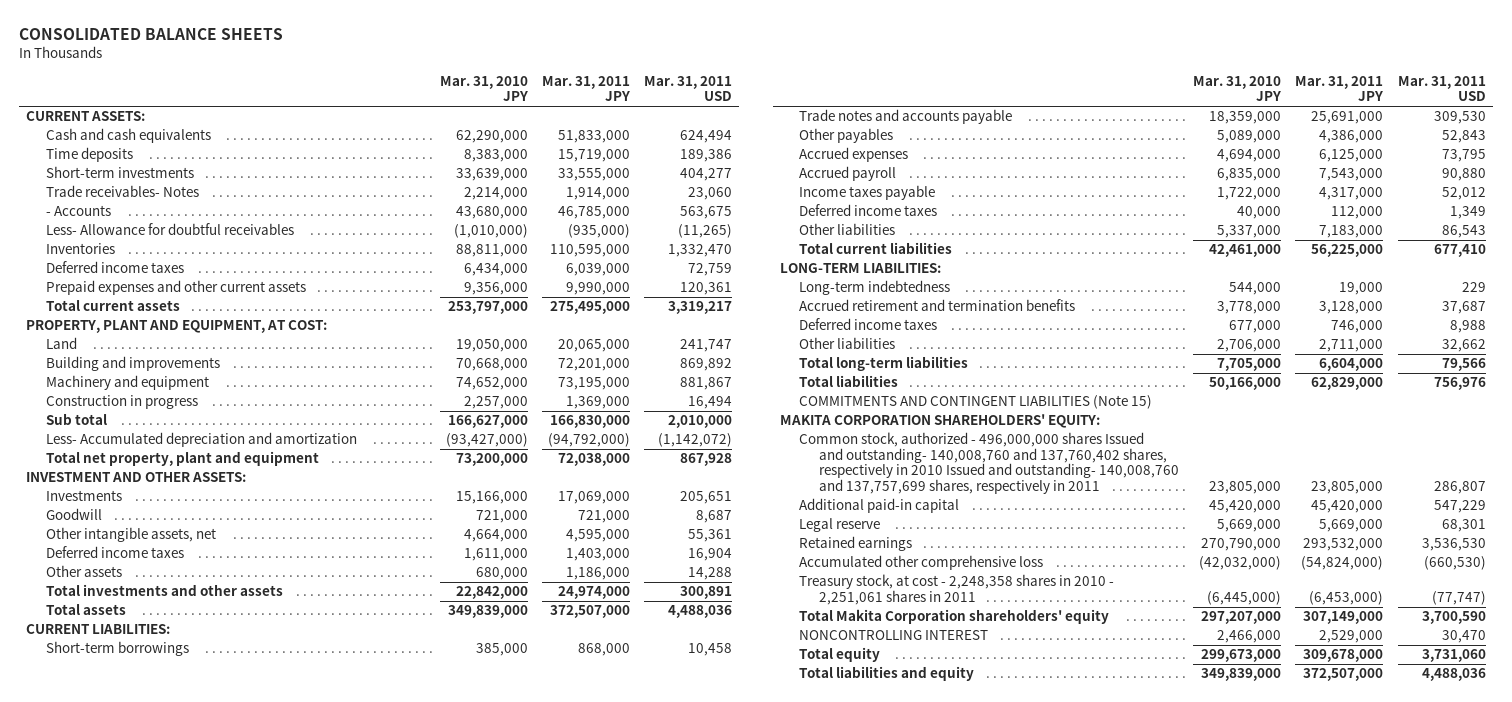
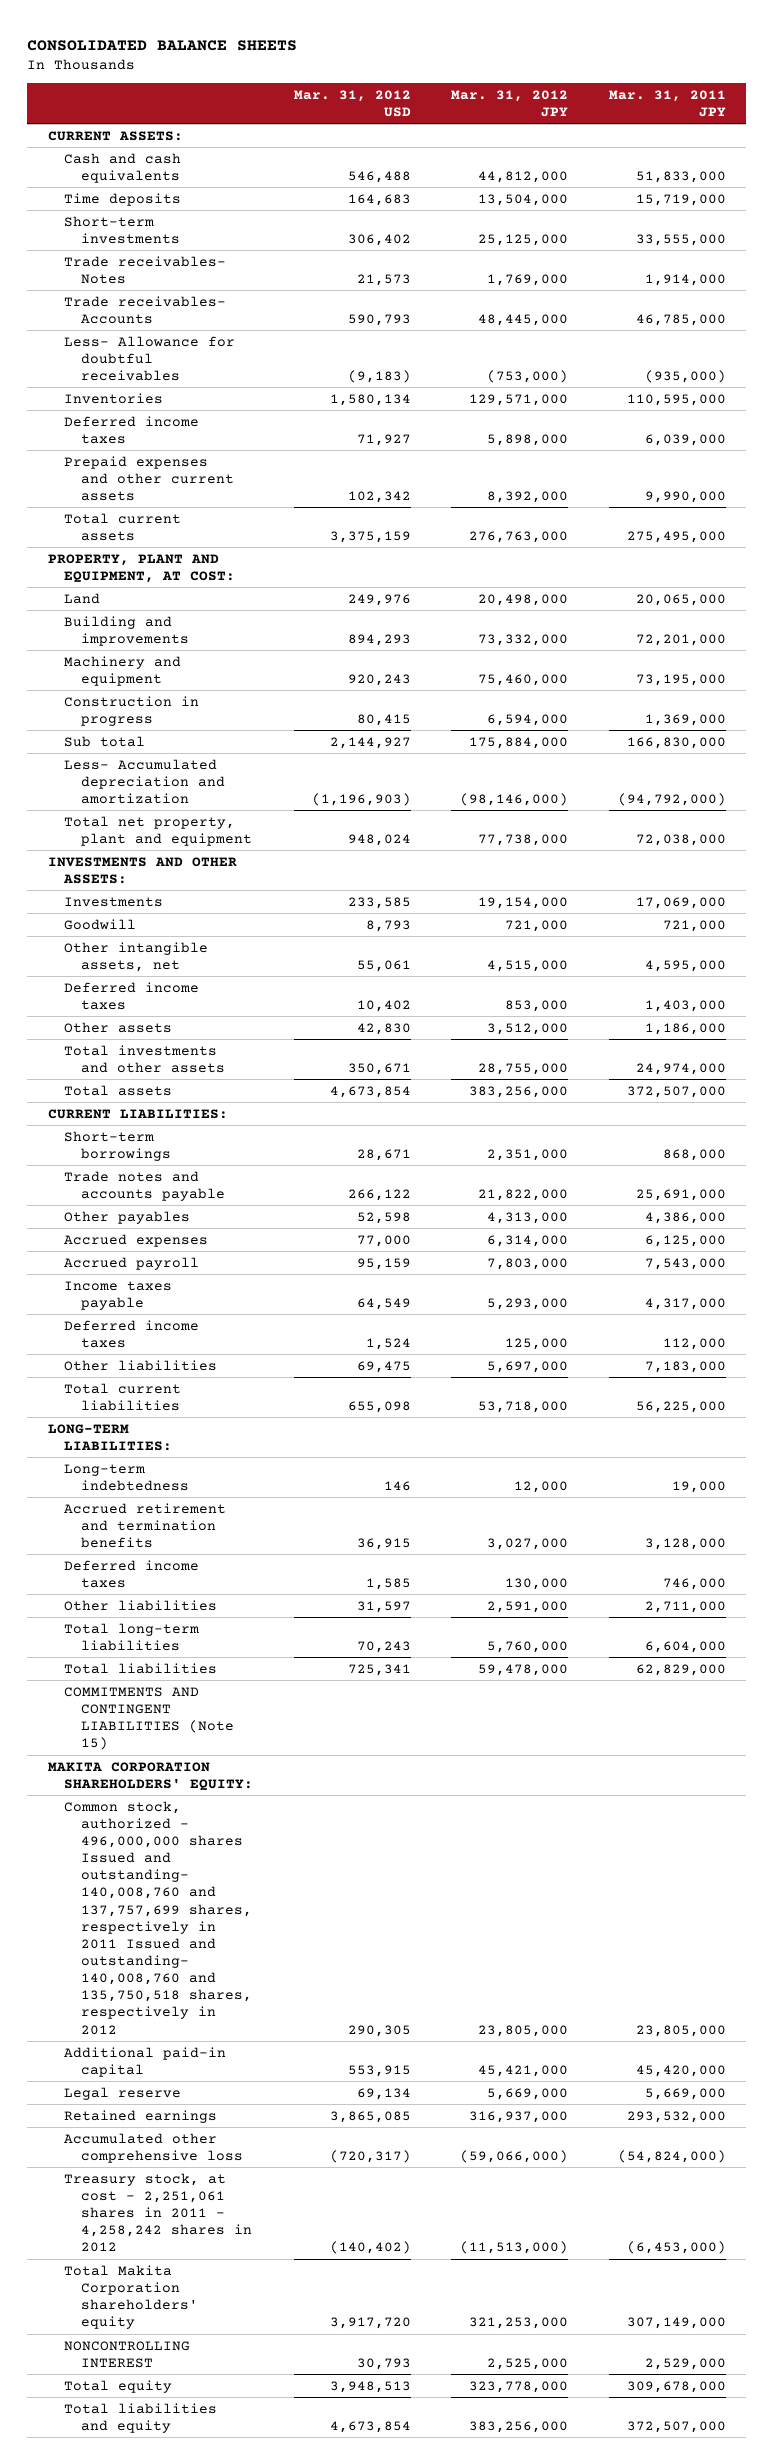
[439,75,528,102] Mar. 31, 2010 JPY -> none
[644,75,733,102] Mar. 31, 2011 USD -> none
none -> [293,89,411,117] Mar. 31, 2012 USD
none -> [451,89,569,117] Mar. 31, 2012 JPY
[46,205,112,217] - Accounts -> [64,295,227,324] Trade receivables- Accounts
[26,472,247,483] INVESTMENT AND OTHER ASSETS: -> [47,856,237,884] INVESTMENTS AND OTHER ASSETS:
[799,432,1180,494] Common stock, authorized - 496,000,000 shares Issued and outstanding- 140,008,760 and 137,760,402 shares, respectively in 2010 Issued and outstanding- 140,008,760 and 137,757,699 shares, respectively in 2011 -> [64,1800,253,2035] Common stock, authorized - 496,000,000 shares Issued and outstanding- 140,008,760 and 137,757,699 shares, respectively in 2011 Issued and outstanding- 140,008,760 and 135,750,518 shares, respectively in 2012
[799,574,1115,605] Treasury stock, at cost - 2,248,358 shares in 2010 - 2,251,061 shares in 2011 -> [64,2172,253,2253] Treasury stock, at cost - 2,251,061 shares in 2011 - 4,258,242 shares in 2012

